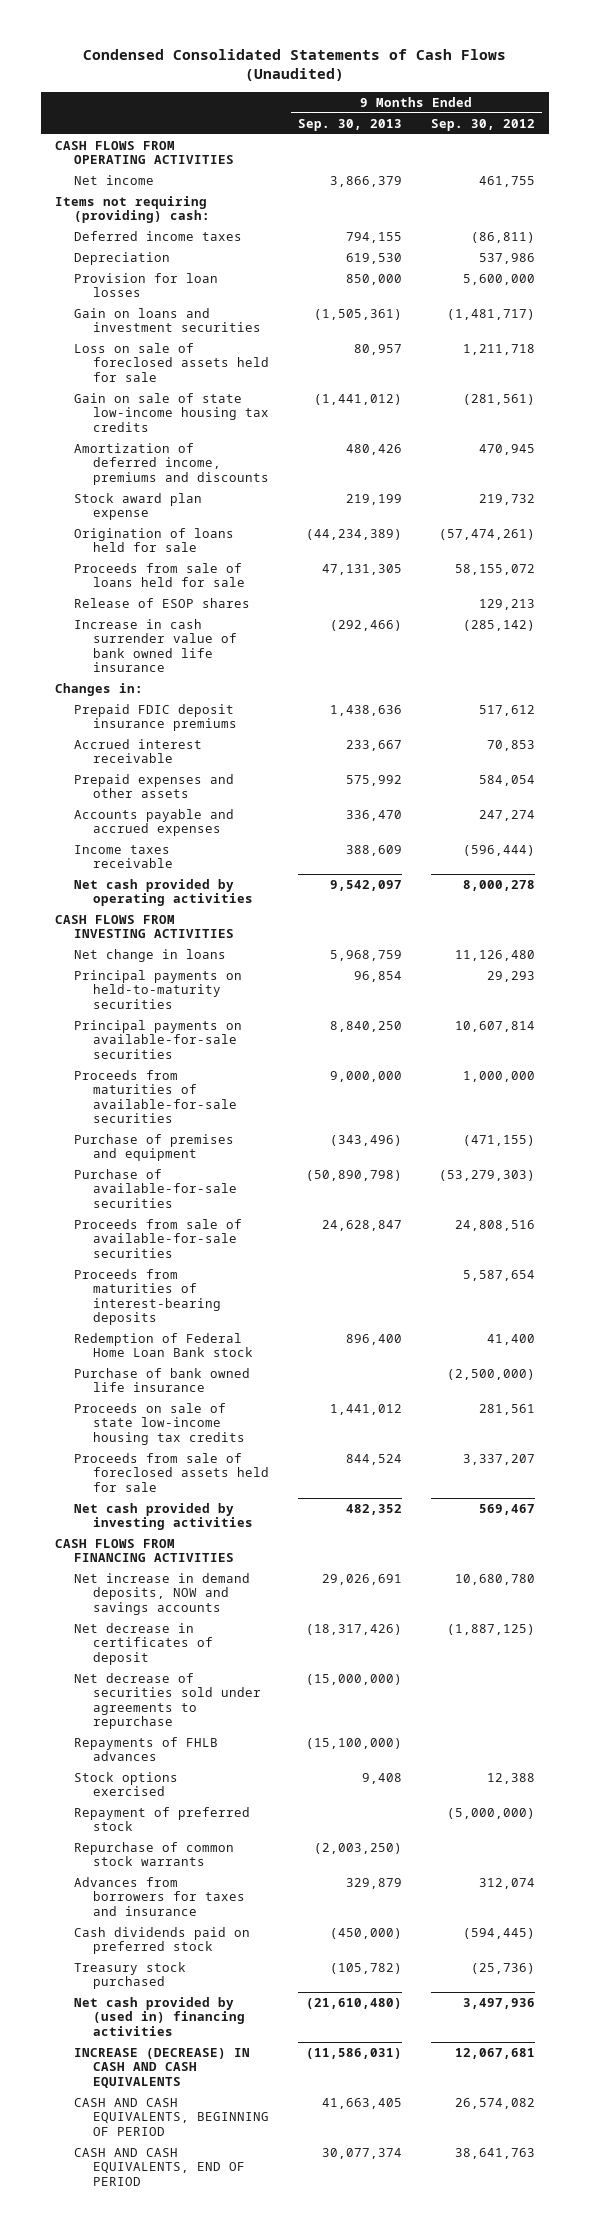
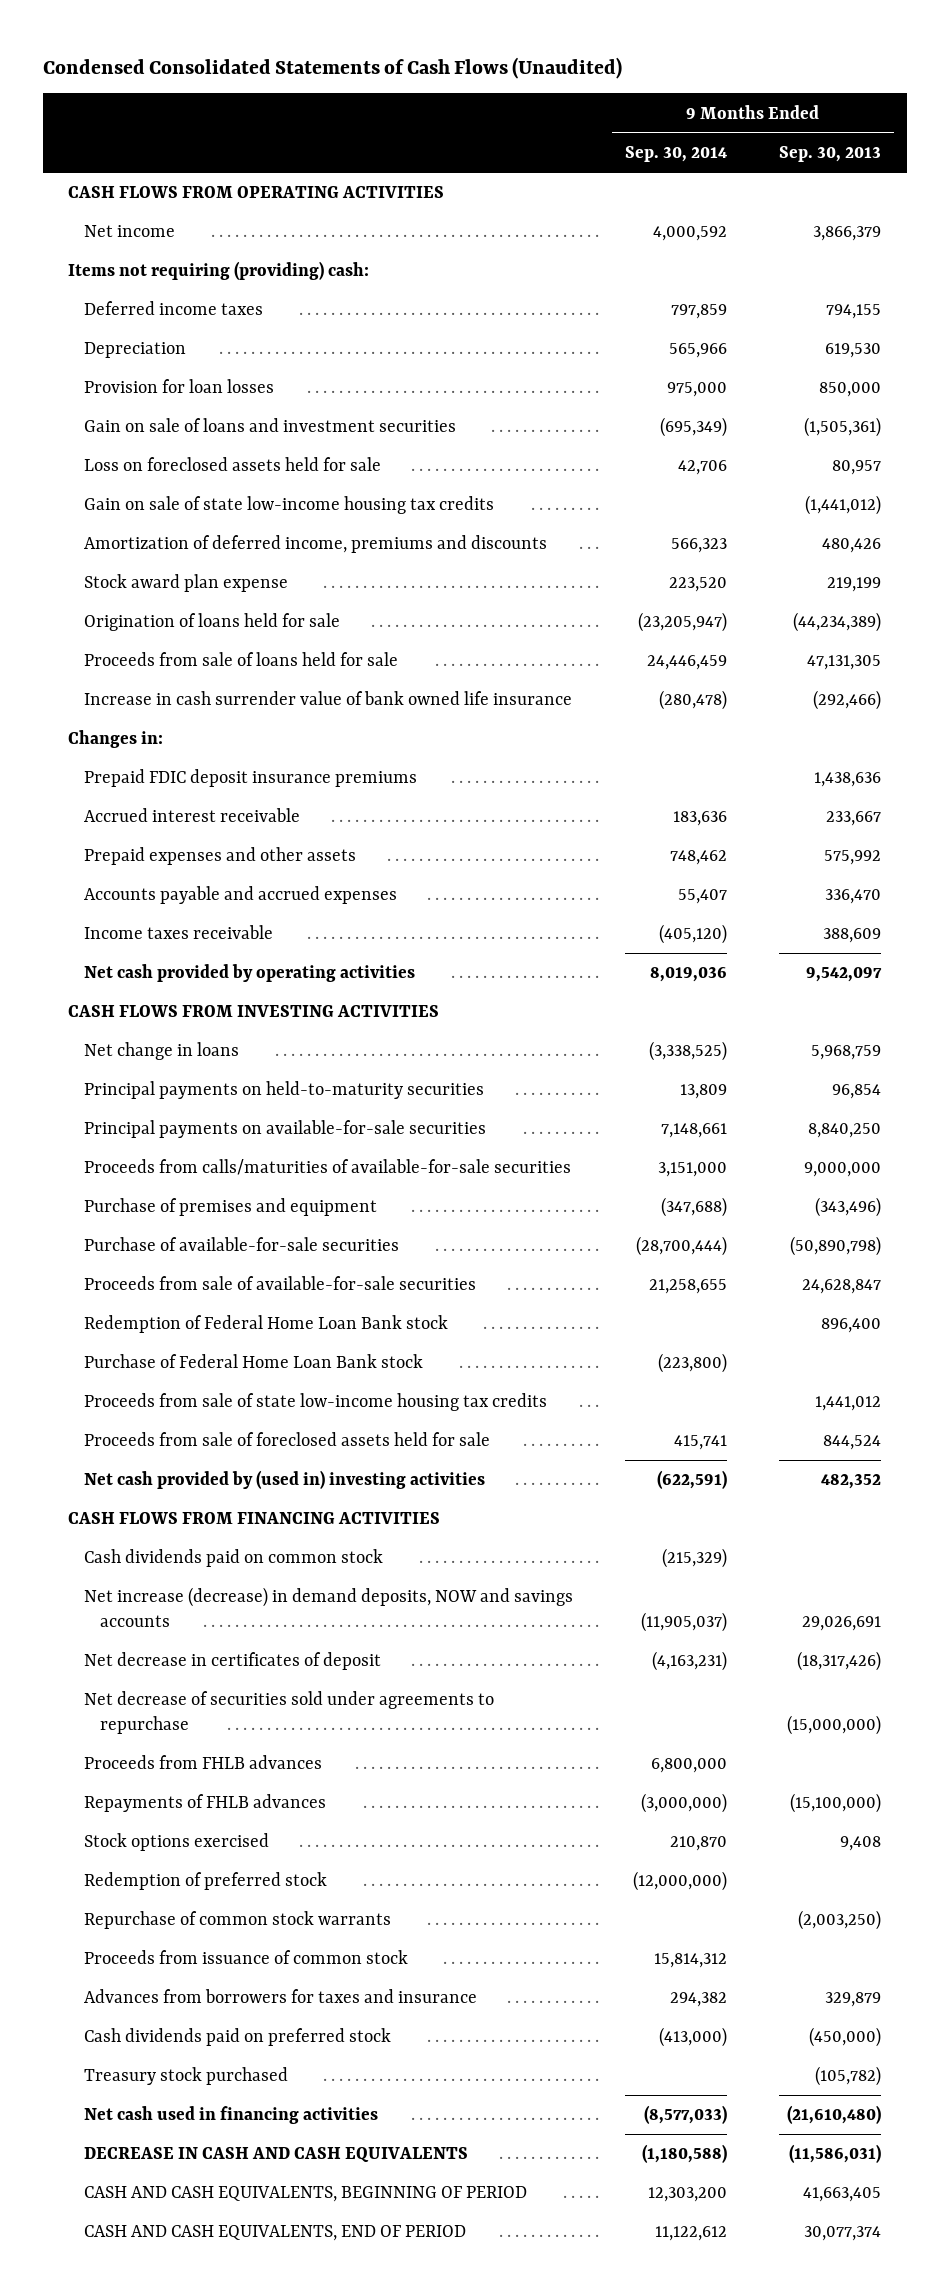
[430,118,535,131] Sep. 30, 2012 -> none
none -> [625,146,728,163] Sep. 30, 2014
[73,307,261,333] Gain on loans and investment securities -> [84,418,457,433] Gain on sale of loans and investment securities
[73,342,269,382] Loss on sale of foreclosed assets held for sale -> [84,457,382,472] Loss on foreclosed assets held for sale
[73,597,250,608] Release of ESOP shares -> none
[73,1069,237,1123] Proceeds from maturities of available-for-sale securities -> [84,1159,572,1176] Proceeds from calls/maturities of available-for-sale securities
[73,1268,221,1325] Proceeds from maturities of interest-bearing deposits -> none
[73,1367,250,1393] Purchase of bank owned life insurance -> none
none -> [84,1354,424,1369] Purchase of Federal Home Loan Bank stock
[73,1402,245,1445] Proceeds on sale of state low-income housing tax credits -> [84,1393,548,1412] Proceeds from sale of state low-income housing tax credits
[73,1502,253,1531] Net cash provided by investing activities -> [84,1470,486,1490] Net cash provided by (used in) investing activities
none -> [84,1549,384,1568] Cash dividends paid on common stock
[73,1572,250,1615] Net increase in demand deposits, NOW and savings accounts -> [84,1587,574,1627] Net increase (decrease) in demand deposits, NOW and savings accounts
none -> [84,1755,323,1770] Proceeds from FHLB advances
[73,1806,250,1832] Repayment of preferred stock -> [84,1872,328,1891] Redemption of preferred stock
none -> [84,1950,409,1965] Proceeds from issuance of common stock
[73,1996,245,2036] Net cash provided by (used in) financing activities -> [84,2106,379,2125] Net cash used in financing activities
[73,2047,250,2088] INCREASE (DECREASE) IN CASH AND CASH EQUIVALENTS -> [84,2147,469,2163] DECREASE IN CASH AND CASH EQUIVALENTS

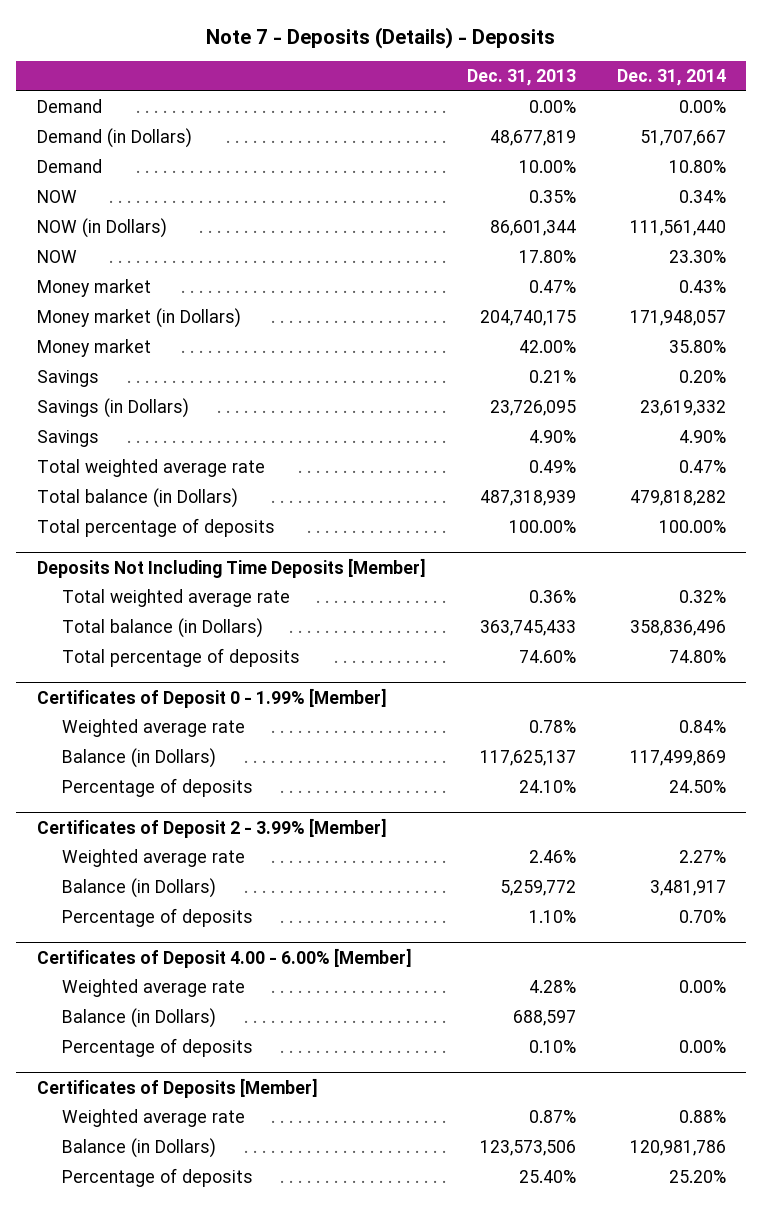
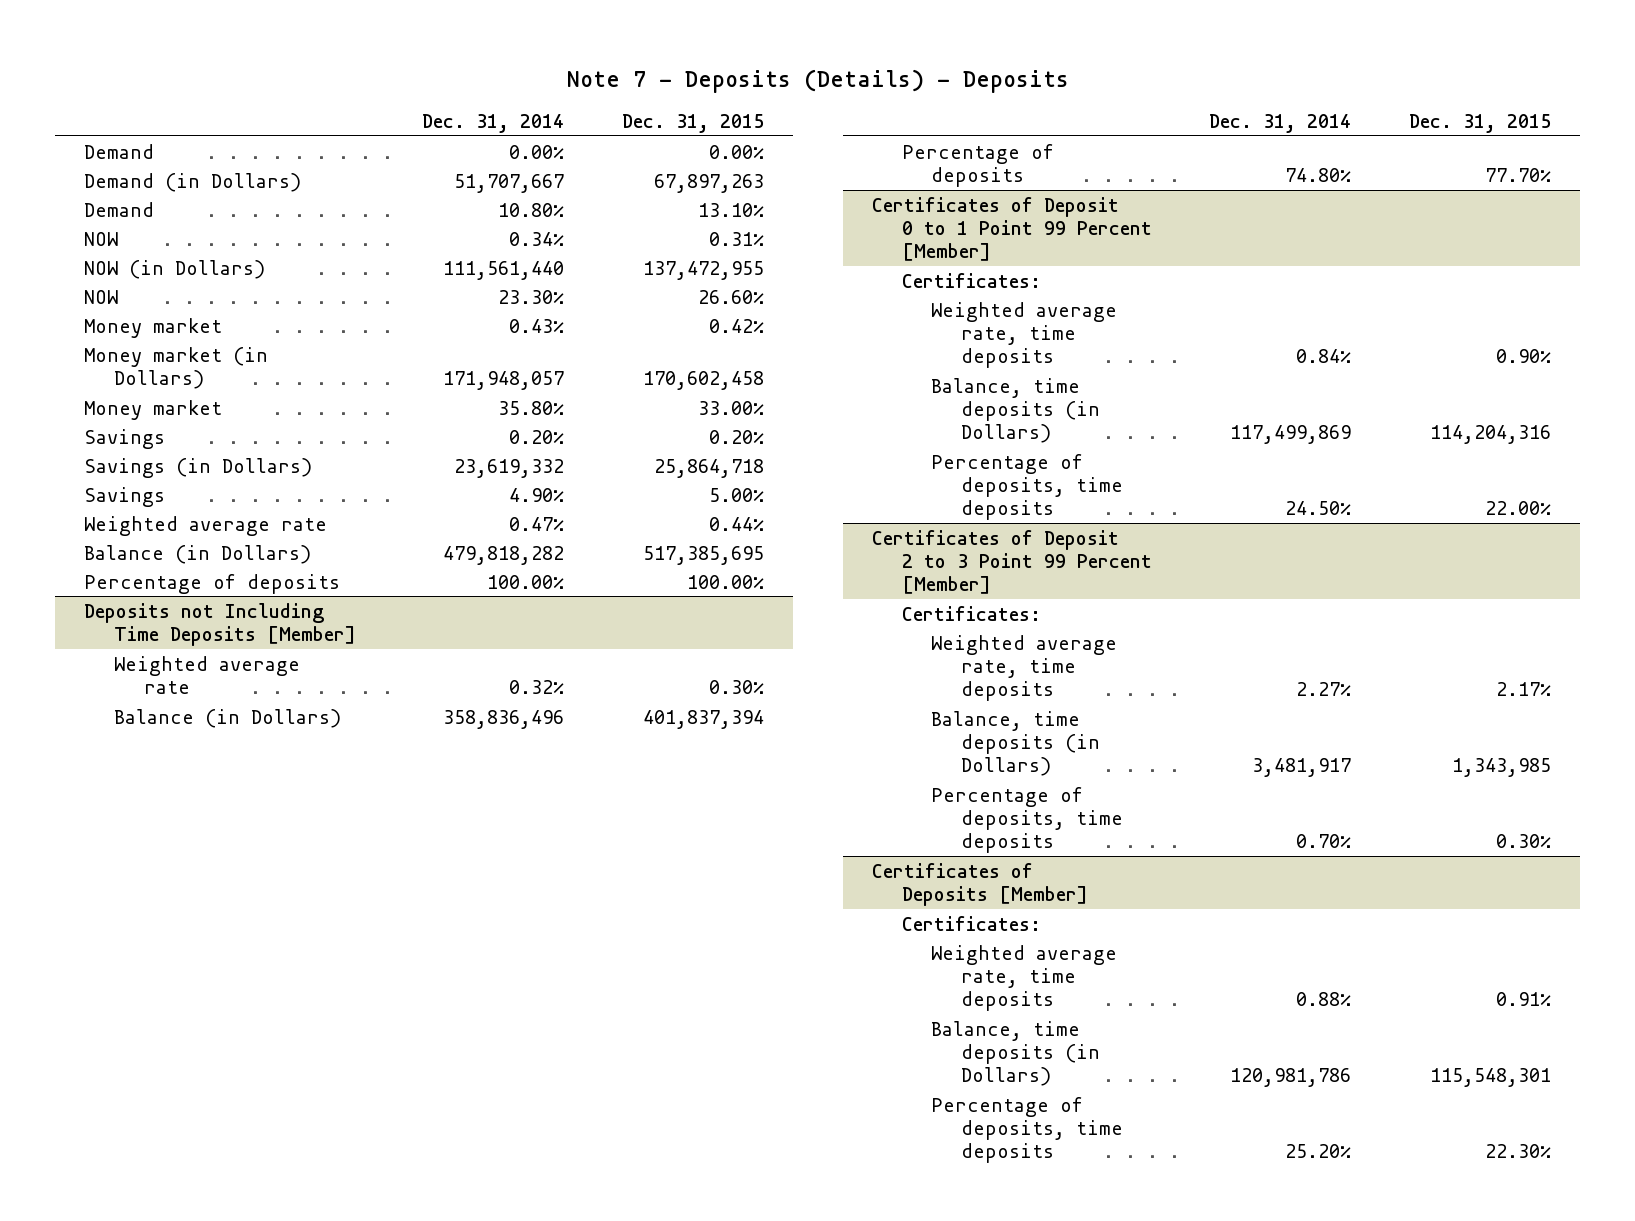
[466,69,576,87] Dec. 31, 2013 -> none
none -> [621,114,764,134] Dec. 31, 2015
[36,947,412,968] Certificates of Deposit 4.00 - 6.00% [Member] -> none
[61,979,245,998] Weighted average rate -> none
[61,1008,216,1029] Balance (in Dollars) -> none
[61,1038,253,1058] Percentage of deposits -> none
[36,459,265,478] Total weighted average rate -> [84,515,328,536] Weighted average rate
[36,488,238,509] Total balance (in Dollars) -> [84,544,312,564] Balance (in Dollars)
[36,518,275,538] Total percentage of deposits -> [84,573,341,594] Percentage of deposits
[36,557,426,578] Deposits Not Including Time Deposits [Member] -> [84,602,357,646] Deposits not Including Time Deposits [Member]
[61,589,290,608] Total weighted average rate -> [114,655,301,694] Weighted average rate
[61,618,263,639] Total balance (in Dollars) -> [114,708,342,728] Balance (in Dollars)
[61,648,300,668] Total percentage of deposits -> [901,143,1054,187] Percentage of deposits
[36,687,387,708] Certificates of Deposit 0 - 1.99% [Member] -> [871,196,1152,262] Certificates of Deposit 0 to 1 Point 99 Percent [Member]
none -> [901,272,1041,288] Certificates:
[61,719,245,738] Weighted average rate -> [931,301,1118,369] Weighted average rate, time deposits
[61,748,216,769] Balance (in Dollars) -> [931,377,1101,444] Balance, time deposits (in Dollars)
[61,778,253,798] Percentage of deposits -> [931,453,1124,521] Percentage of deposits, time deposits
[36,817,387,838] Certificates of Deposit 2 - 3.99% [Member] -> [871,529,1152,595] Certificates of Deposit 2 to 3 Point 99 Percent [Member]
none -> [901,605,1041,621] Certificates:
[61,849,245,868] Weighted average rate -> [931,634,1118,702] Weighted average rate, time deposits
[61,878,216,899] Balance (in Dollars) -> [931,710,1101,777] Balance, time deposits (in Dollars)
[61,908,253,928] Percentage of deposits -> [931,786,1124,854] Percentage of deposits, time deposits
none -> [901,915,1041,931] Certificates:
[61,1109,245,1128] Weighted average rate -> [931,944,1118,1012] Weighted average rate, time deposits
[61,1138,216,1159] Balance (in Dollars) -> [931,1020,1101,1087] Balance, time deposits (in Dollars)
[61,1168,253,1188] Percentage of deposits -> [931,1096,1124,1164] Percentage of deposits, time deposits

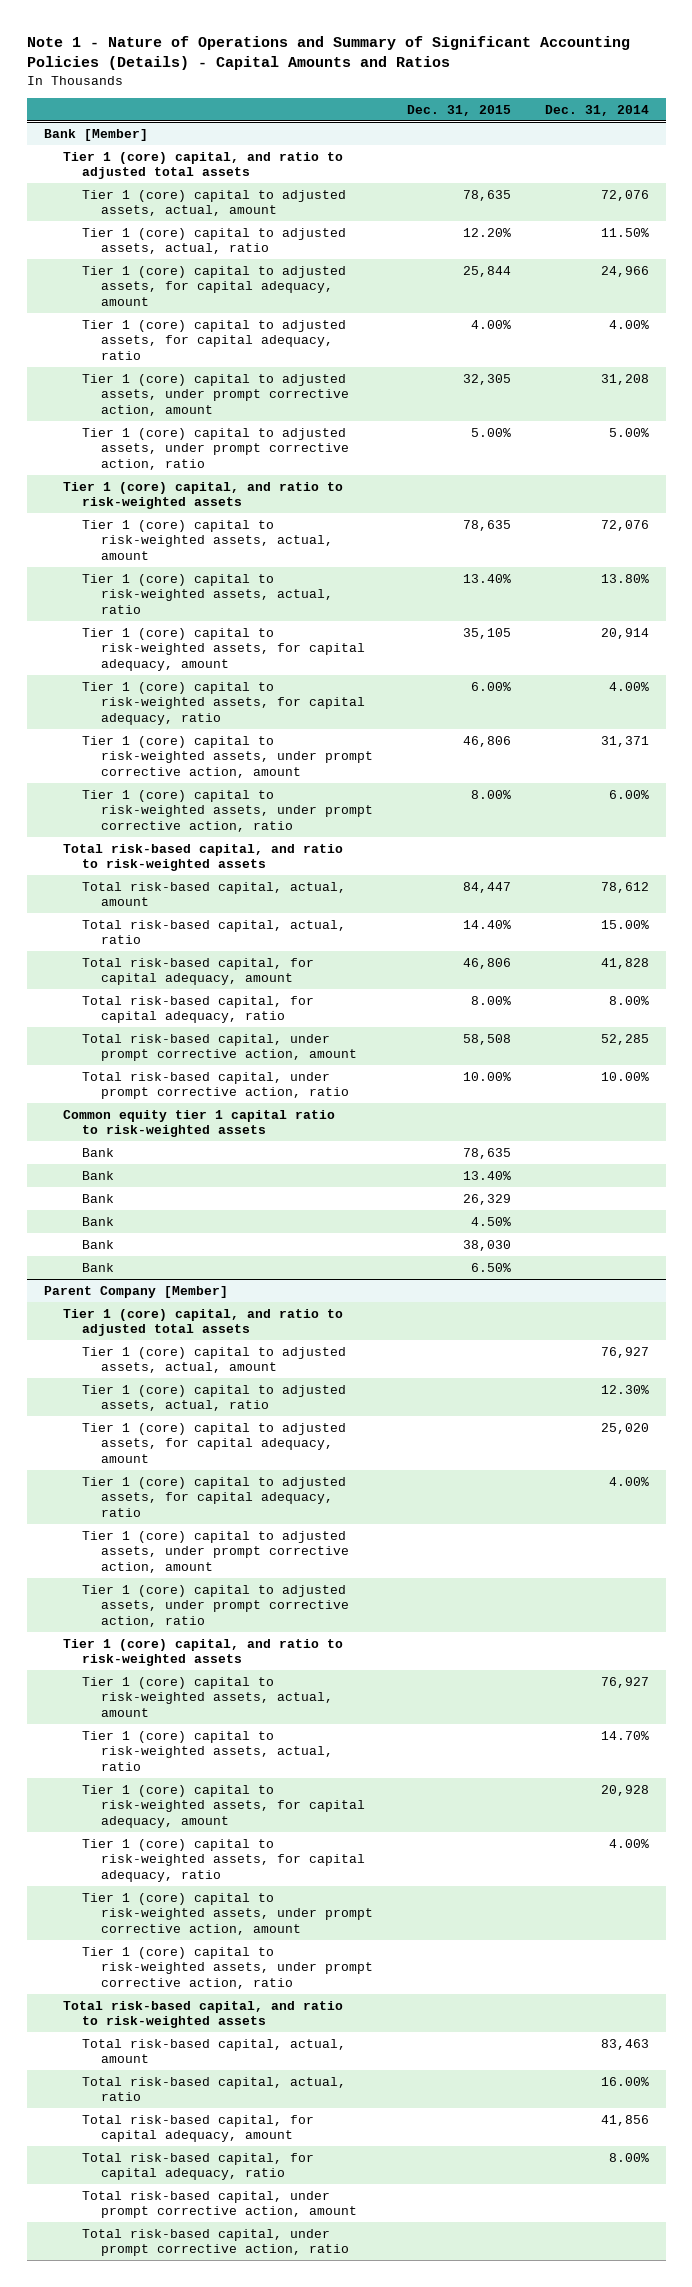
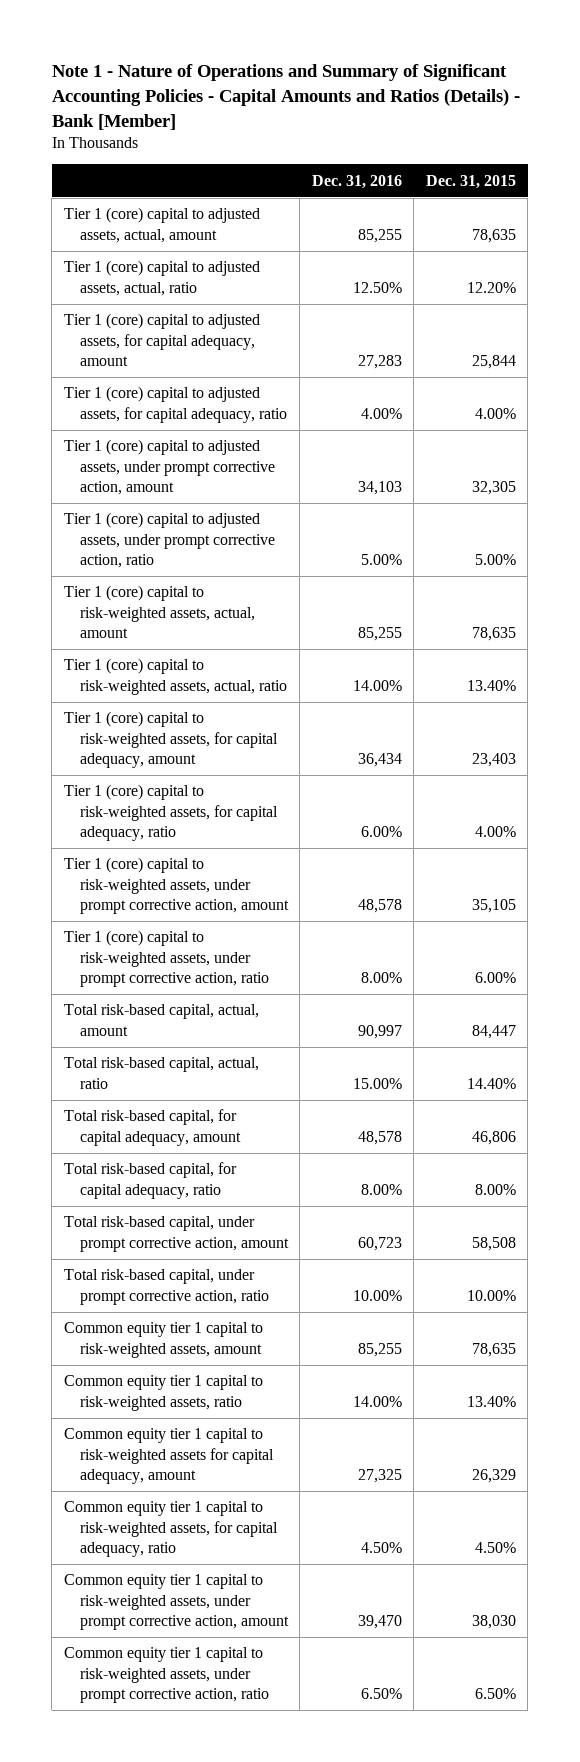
[26,36,630,71] Note 1 - Nature of Operations and Summary of Significant Accounting Policies (Details) - Capital Amounts and Ratios -> [51,63,520,130] Note 1 - Nature of Operations and Summary of Significant Accounting Policies - Capital Amounts and Ratios (Details) - Bank [Member]
[544,104,649,116] Dec. 31, 2014 -> none
none -> [311,174,402,189] Dec. 31, 2016
[43,128,148,141] Bank [Member] -> none
[62,151,343,180] Tier 1 (core) capital, and ratio to adjusted total assets -> none
[62,481,343,510] Tier 1 (core) capital, and ratio to risk-weighted assets -> none
[62,843,343,872] Total risk-based capital, and ratio to risk-weighted assets -> none
[462,627,511,639] 35,105 -> [471,752,516,767] 23,403
[470,681,511,691] 6.00% -> [474,825,516,837] 4.00%
[462,735,511,747] 46,806 -> [471,898,516,913] 35,105
[470,789,511,799] 8.00% -> [474,971,516,983] 6.00%
[62,1109,335,1138] Common equity tier 1 capital ratio to risk-weighted assets -> none
[43,1285,228,1298] Parent Company [Member] -> none
[62,1308,343,1337] Tier 1 (core) capital, and ratio to adjusted total assets -> none
[81,1346,346,1374] Tier 1 (core) capital to adjusted assets, actual, amount -> none
[81,1384,346,1412] Tier 1 (core) capital to adjusted assets, actual, ratio -> none
[81,1422,346,1463] Tier 1 (core) capital to adjusted assets, for capital adequacy, amount -> none
[81,1476,346,1517] Tier 1 (core) capital to adjusted assets, for capital adequacy, ratio -> none
[81,1530,350,1573] Tier 1 (core) capital to adjusted assets, under prompt corrective action, amount -> none
[81,1584,350,1627] Tier 1 (core) capital to adjusted assets, under prompt corrective action, ratio -> none
[62,1638,343,1667] Tier 1 (core) capital, and ratio to risk-weighted assets -> none
[81,1676,334,1717] Tier 1 (core) capital to risk-weighted assets, actual, amount -> none
[81,1730,334,1771] Tier 1 (core) capital to risk-weighted assets, actual, ratio -> none
[81,1784,366,1828] Tier 1 (core) capital to risk-weighted assets, for capital adequacy, amount -> none
[81,1838,366,1882] Tier 1 (core) capital to risk-weighted assets, for capital adequacy, ratio -> none
[81,1892,374,1935] Tier 1 (core) capital to risk-weighted assets, under prompt corrective action, amount -> none
[81,1946,374,1989] Tier 1 (core) capital to risk-weighted assets, under prompt corrective action, ratio -> none
[62,2000,343,2029] Total risk-based capital, and ratio to risk-weighted assets -> none
[81,2038,346,2064] Total risk-based capital, actual, amount -> none
[81,2076,346,2102] Total risk-based capital, actual, ratio -> none
[81,2114,314,2143] Total risk-based capital, for capital adequacy, amount -> none
[81,2152,314,2181] Total risk-based capital, for capital adequacy, ratio -> none
[81,2190,358,2219] Total risk-based capital, under prompt corrective action, amount -> none
[81,2228,350,2257] Total risk-based capital, under prompt corrective action, ratio -> none
[81,1147,114,1157] Bank -> [63,1322,263,1358] Common equity tier 1 capital to risk-weighted assets, amount
[81,1170,114,1180] Bank -> [63,1375,263,1411] Common equity tier 1 capital to risk-weighted assets, ratio
[81,1193,114,1203] Bank -> [63,1428,274,1484] Common equity tier 1 capital to risk-weighted assets for capital adequacy, amount
[81,1216,114,1226] Bank -> [63,1501,278,1557] Common equity tier 1 capital to risk-weighted assets, for capital adequacy, ratio
[81,1239,114,1249] Bank -> [63,1574,289,1630] Common equity tier 1 capital to risk-weighted assets, under prompt corrective action, amount
[81,1262,114,1272] Bank -> [63,1647,269,1703] Common equity tier 1 capital to risk-weighted assets, under prompt corrective action, ratio

